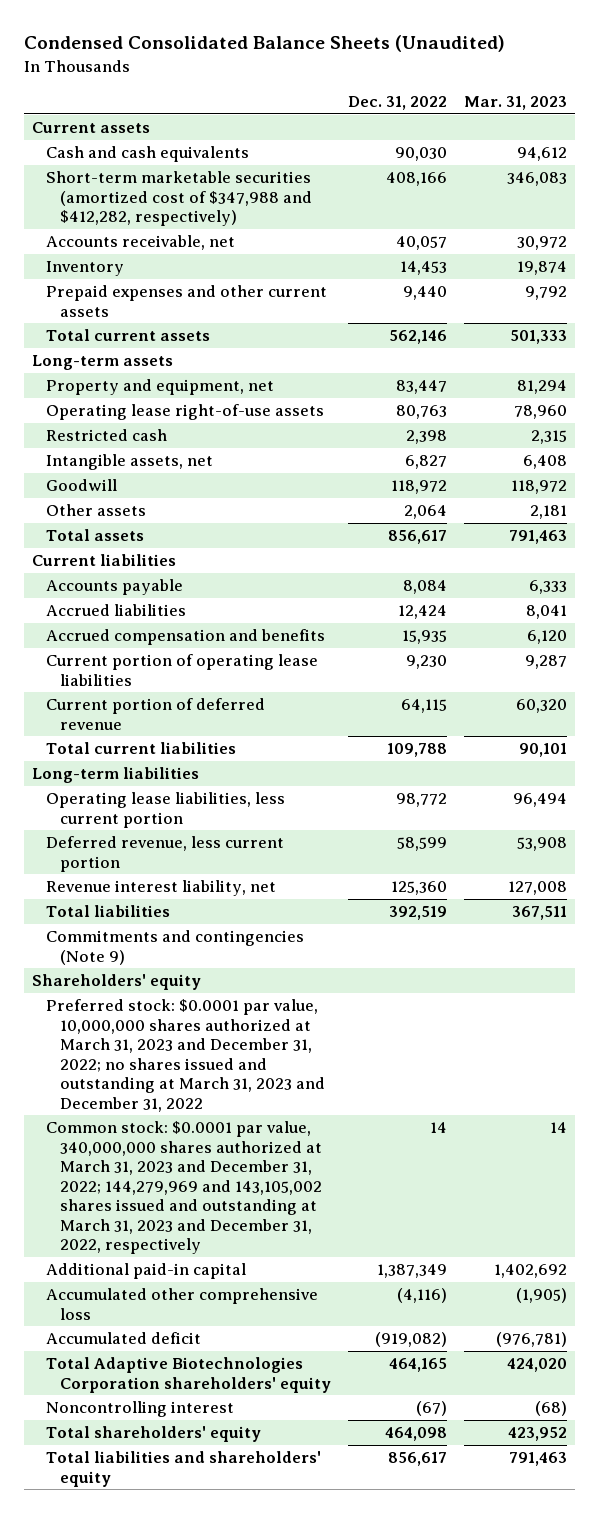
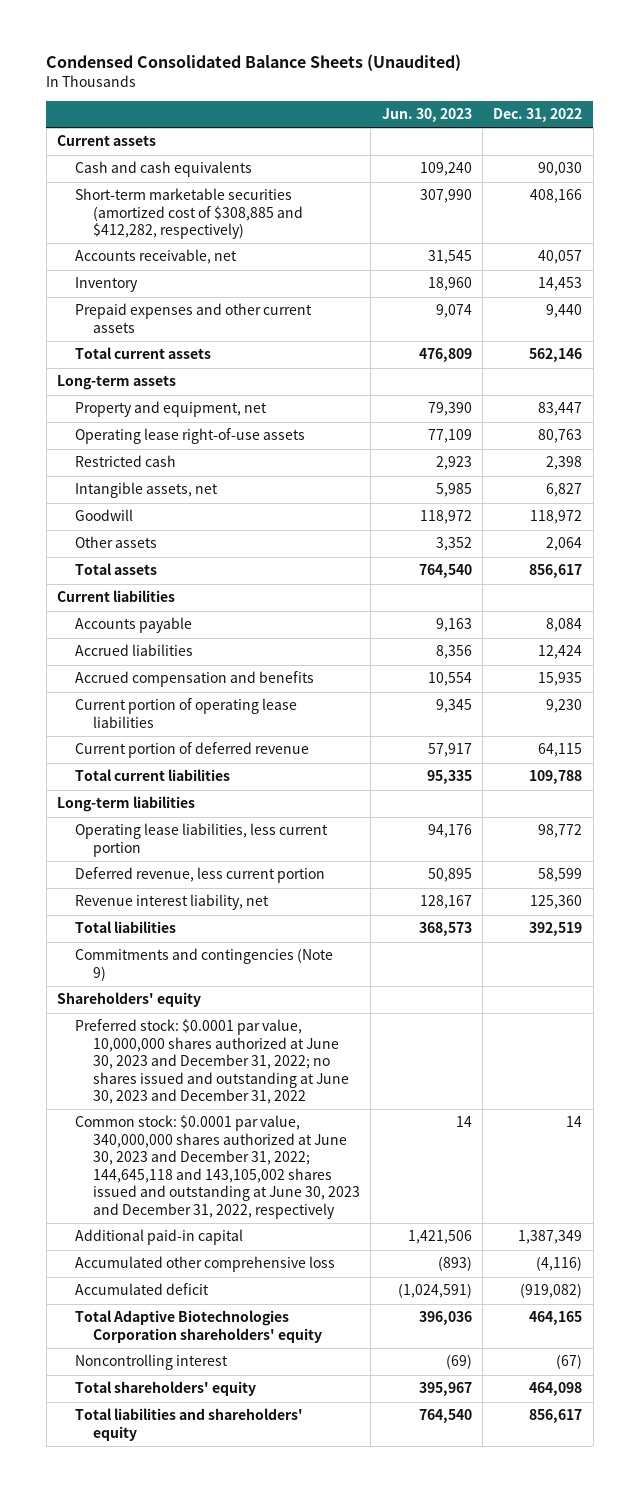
[463,95,567,110] Mar. 31, 2023 -> none
none -> [381,107,472,122] Jun. 30, 2023
[45,171,312,227] Short-term marketable securities (amortized cost of $347,988 and $412,282, respectively) -> [74,188,303,240] Short-term marketable securities (amortized cost of $308,885 and $412,282, respectively)
[45,999,325,1112] Preferred stock: $0.0001 par value, 10,000,000 shares authorized at March 31, 2023 and December 31, 2022; no shares issued and outstanding at March 31, 2023 and December 31, 2022 -> [74,1019,349,1105] Preferred stock: $0.0001 par value, 10,000,000 shares authorized at June 30, 2023 and December 31, 2022; no shares issued and outstanding at June 30, 2023 and December 31, 2022
[45,1121,322,1255] Common stock: $0.0001 par value, 340,000,000 shares authorized at March 31, 2023 and December 31, 2022; 144,279,969 and 143,105,002 shares issued and outstanding at March 31, 2023 and December 31, 2022, respectively -> [74,1115,360,1219] Common stock: $0.0001 par value, 340,000,000 shares authorized at June 30, 2023 and December 31, 2022; 144,645,118 and 143,105,002 shares issued and outstanding at June 30, 2023 and December 31, 2022, respectively

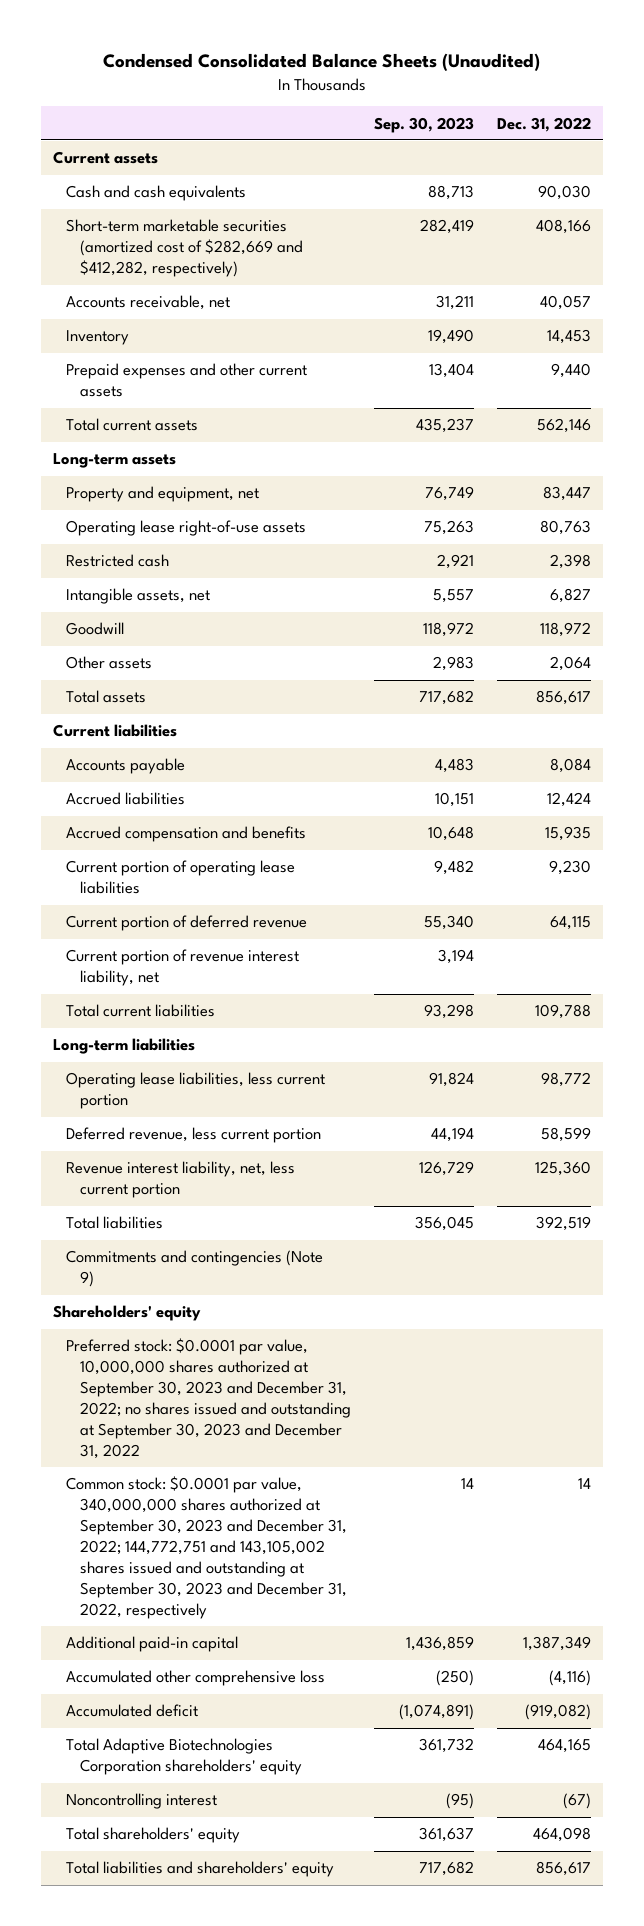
[381,107,472,122] Jun. 30, 2023 -> none
none -> [373,116,474,133] Sep. 30, 2023
[74,188,303,240] Short-term marketable securities (amortized cost of $308,885 and $412,282, respectively) -> [66,219,303,278] Short-term marketable securities (amortized cost of $282,669 and $412,282, respectively)
none -> [66,949,300,987] Current portion of revenue interest liability, net
[74,894,269,911] Revenue interest liability, net -> [66,1161,296,1199] Revenue interest liability, net, less current portion
[74,1019,349,1105] Preferred stock: $0.0001 par value, 10,000,000 shares authorized at June 30, 2023 and December 31, 2022; no shares issued and outstanding at June 30, 2023 and December 31, 2022 -> [66,1338,351,1460] Preferred stock: $0.0001 par value, 10,000,000 shares authorized at September 30, 2023 and December 31, 2022; no shares issued and outstanding at September 30, 2023 and December 31, 2022
[74,1115,360,1219] Common stock: $0.0001 par value, 340,000,000 shares authorized at June 30, 2023 and December 31, 2022; 144,645,118 and 143,105,002 shares issued and outstanding at June 30, 2023 and December 31, 2022, respectively -> [66,1476,347,1620] Common stock: $0.0001 par value, 340,000,000 shares authorized at September 30, 2023 and December 31, 2022; 144,772,751 and 143,105,002 shares issued and outstanding at September 30, 2023 and December 31, 2022, respectively

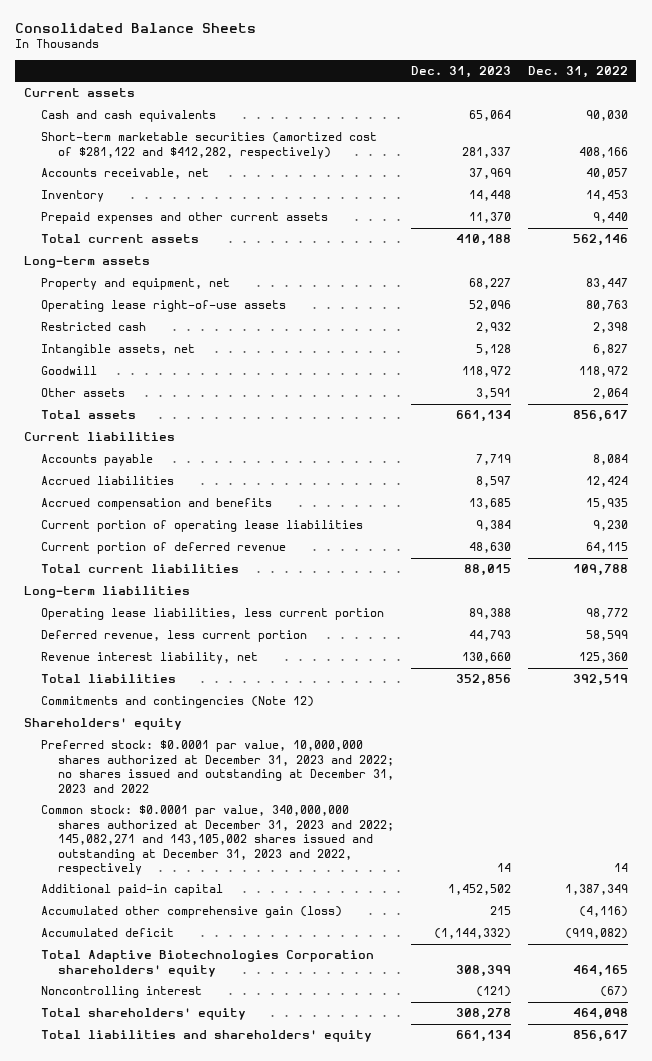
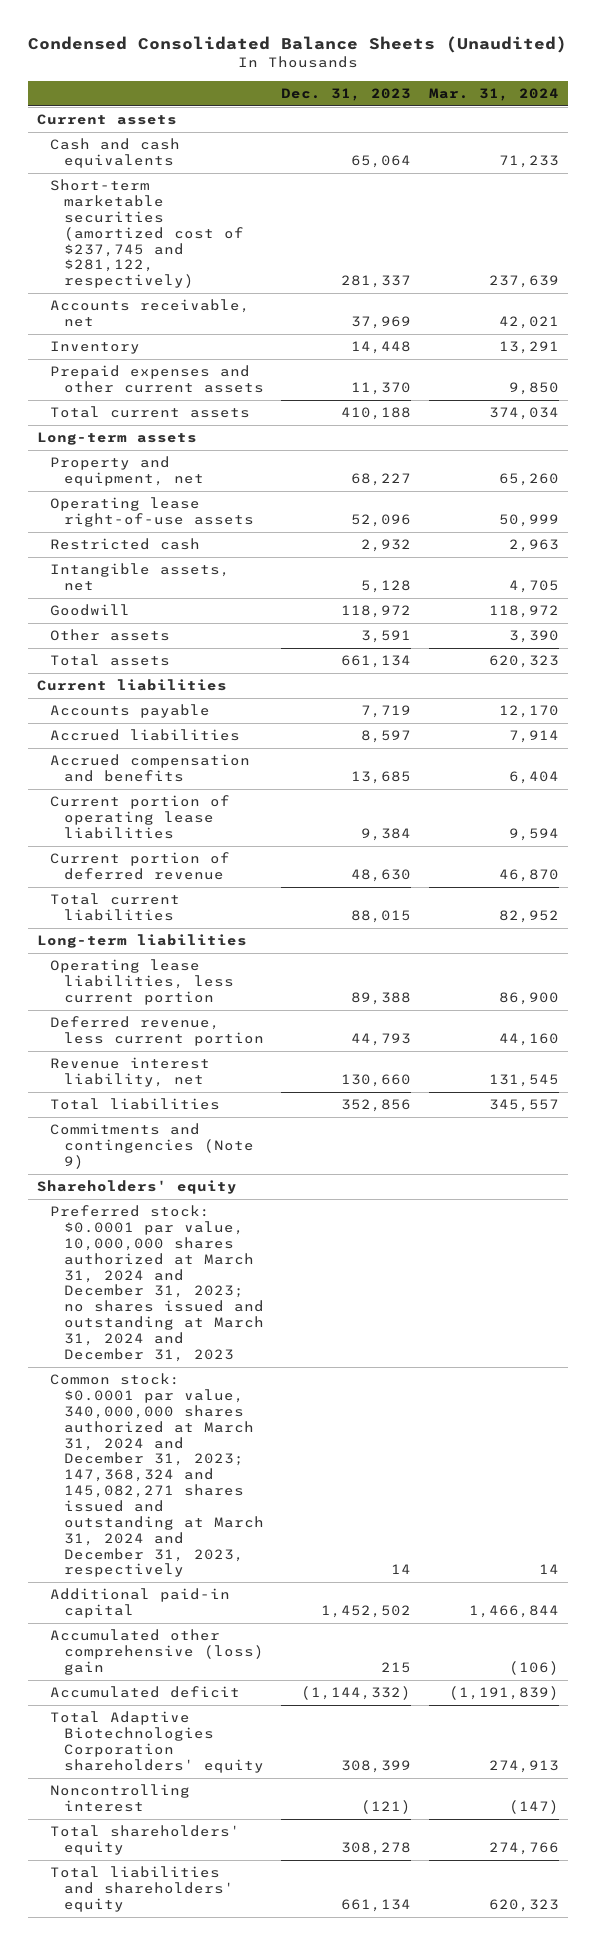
[15,23,257,34] Consolidated Balance Sheets -> [28,36,568,54] Condensed Consolidated Balance Sheets (Unaudited)
[527,65,628,78] Dec. 31, 2022 -> none
none -> [429,88,560,102] Mar. 31, 2024
[40,132,377,159] Short-term marketable securities (amortized cost of $281,122 and $412,282, respectively) -> [50,179,244,289] Short-term marketable securities (amortized cost of $237,745 and $281,122, respectively)
[40,696,314,709] Commitments and contingencies (Note 12) -> [50,1123,254,1169] Commitments and contingencies (Note 9)
[40,740,394,793] Preferred stock: $0.0001 par value, 10,000,000 shares authorized at December 31, 2023 and 2022; no shares issued and outstanding at December 31, 2023 and 2022 -> [50,1205,264,1362] Preferred stock: $0.0001 par value, 10,000,000 shares authorized at March 31, 2024 and December 31, 2023; no shares issued and outstanding at March 31, 2024 and December 31, 2023
[40,805,394,875] Common stock: $0.0001 par value, 340,000,000 shares authorized at December 31, 2023 and 2022; 145,082,271 and 143,105,002 shares issued and outstanding at December 31, 2023 and 2022, respectively -> [50,1373,264,1578] Common stock: $0.0001 par value, 340,000,000 shares authorized at March 31, 2024 and December 31, 2023; 147,368,324 and 145,082,271 shares issued and outstanding at March 31, 2024 and December 31, 2023, respectively
[40,906,342,919] Accumulated other comprehensive gain (loss) -> [50,1629,264,1675] Accumulated other comprehensive (loss) gain

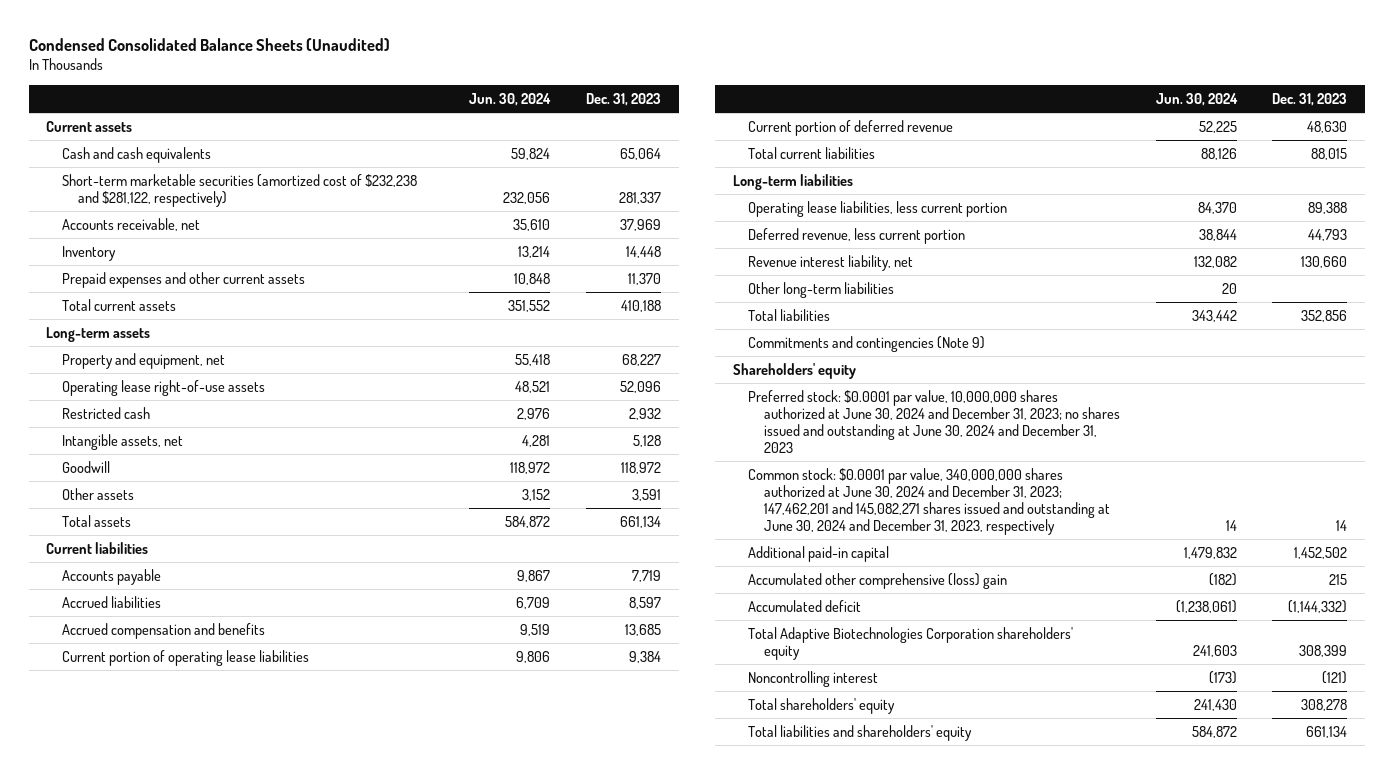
[429,88,560,102] Mar. 31, 2024 -> none
none -> [469,92,552,106] Jun. 30, 2024
[50,179,244,289] Short-term marketable securities (amortized cost of $237,745 and $281,122, respectively) -> [62,173,418,207] Short-term marketable securities (amortized cost of $232,238 and $281,122, respectively)
none -> [748,281,895,298] Other long-term liabilities
[50,1205,264,1362] Preferred stock: $0.0001 par value, 10,000,000 shares authorized at March 31, 2024 and December 31, 2023; no shares issued and outstanding at March 31, 2024 and December 31, 2023 -> [748,389,1120,453] Preferred stock: $0.0001 par value, 10,000,000 shares authorized at June 30, 2024 and December 31, 2023; no shares issued and outstanding at June 30, 2024 and December 31, 2023
[50,1373,264,1578] Common stock: $0.0001 par value, 340,000,000 shares authorized at March 31, 2024 and December 31, 2023; 147,368,324 and 145,082,271 shares issued and outstanding at March 31, 2024 and December 31, 2023, respectively -> [748,467,1110,535] Common stock: $0.0001 par value, 340,000,000 shares authorized at June 30, 2024 and December 31, 2023; 147,462,201 and 145,082,271 shares issued and outstanding at June 30, 2024 and December 31, 2023, respectively

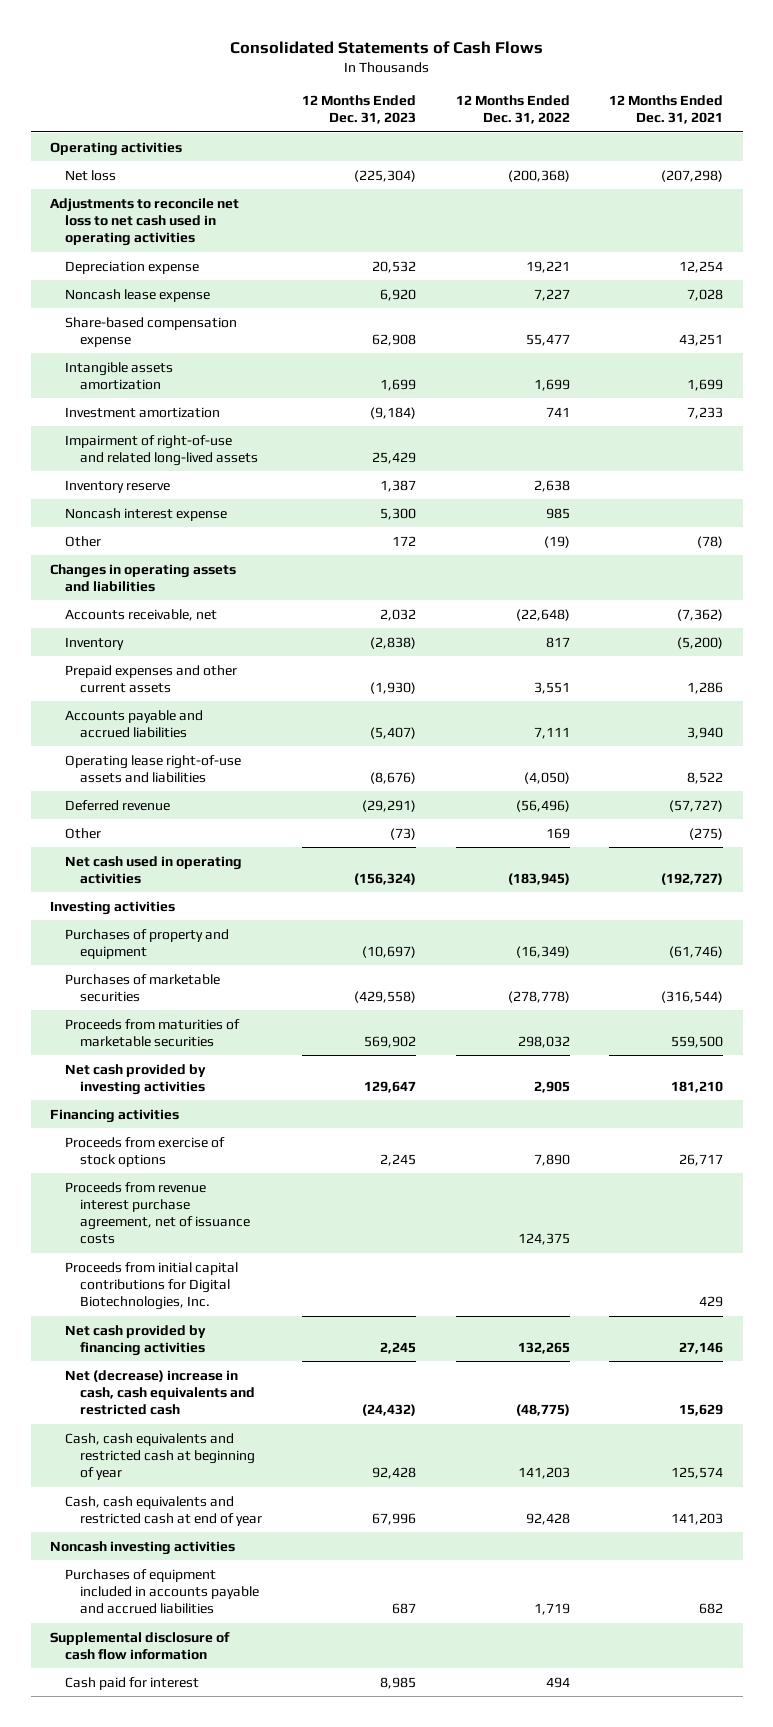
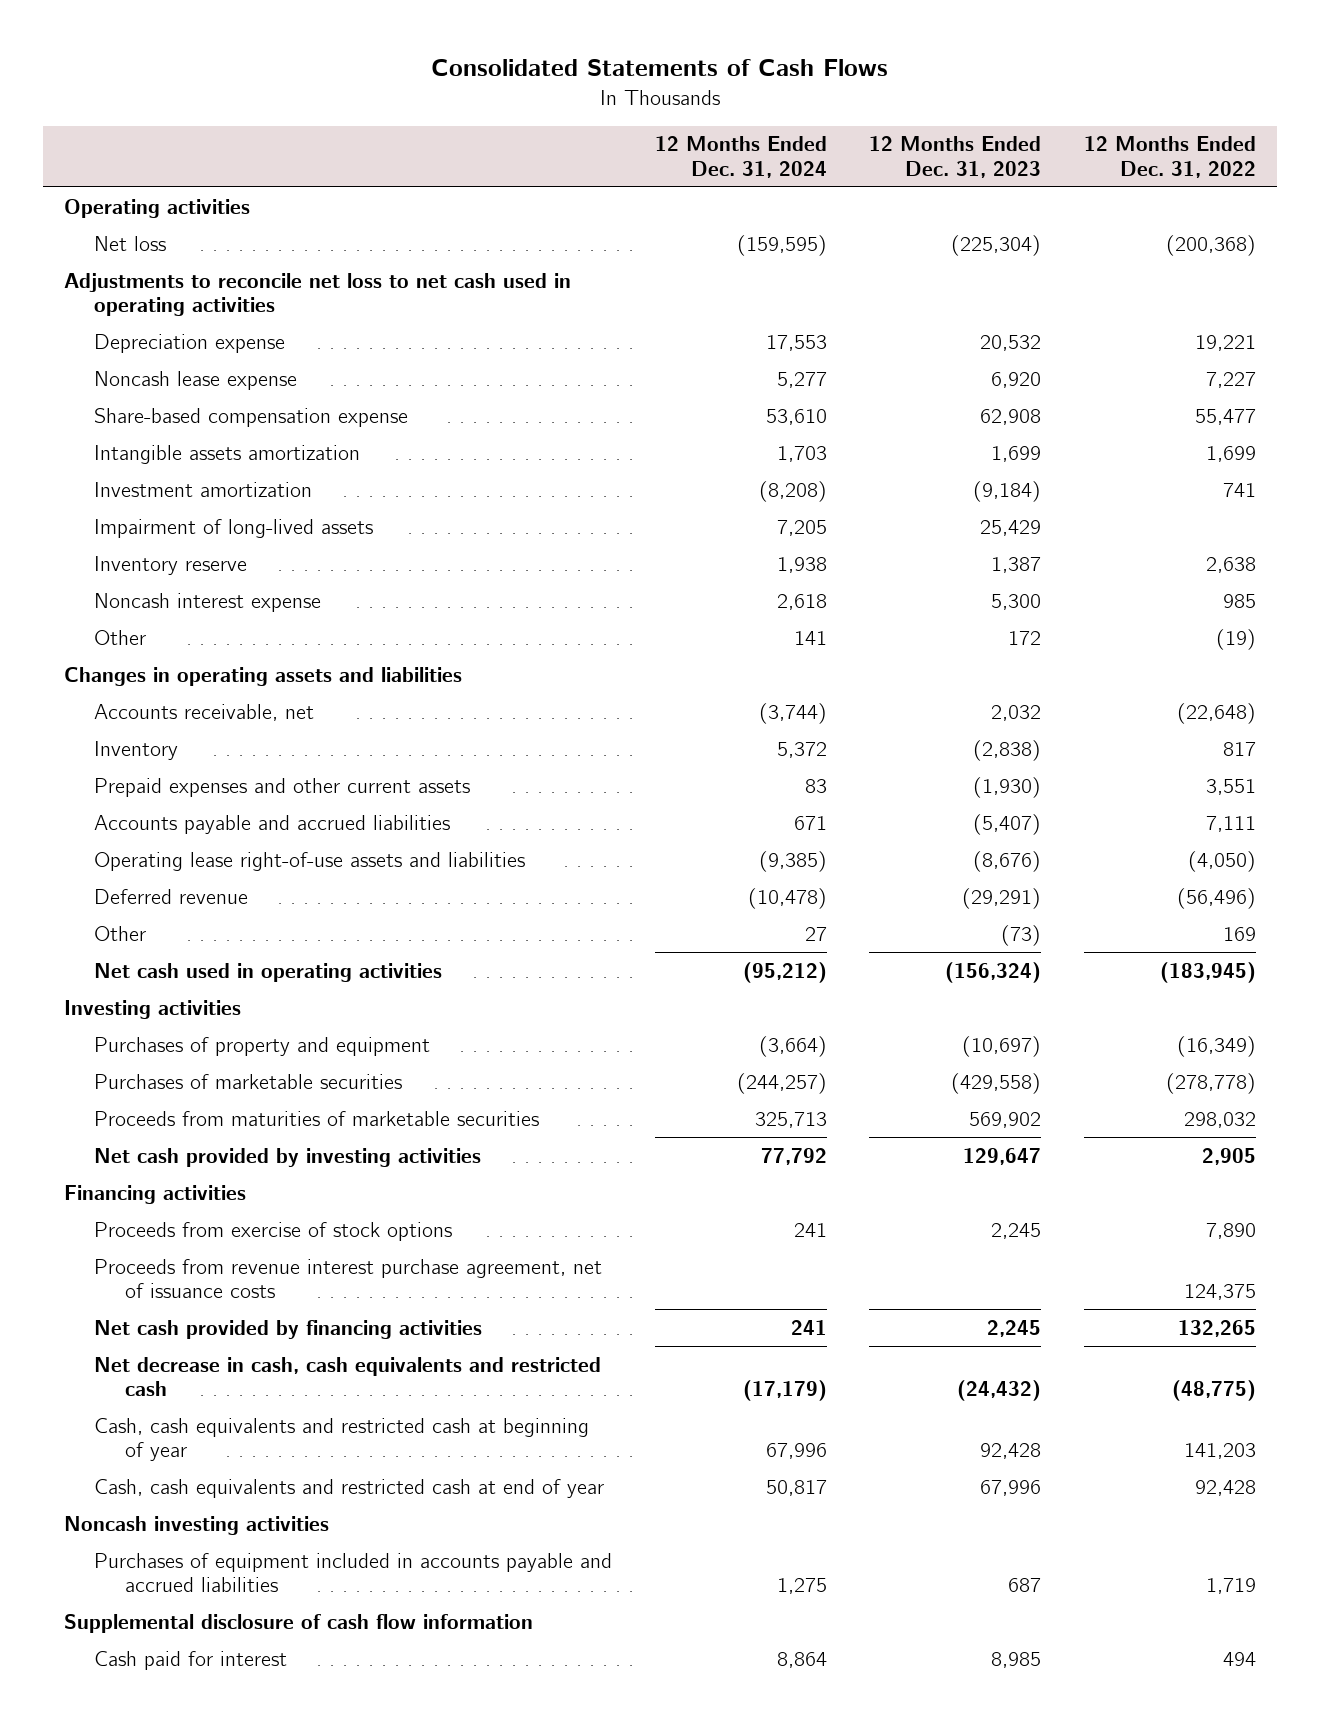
[609,94,724,125] 12 Months Ended Dec. 31, 2021 -> none
none -> [654,136,827,179] 12 Months Ended Dec. 31, 2024
[65,434,259,466] Impairment of right-of-use and related long-lived assets -> [94,518,374,538] Impairment of long-lived assets
[65,1261,239,1311] Proceeds from initial capital contributions for Digital Biotechnologies, Inc. -> none
[65,1369,256,1416] Net (decrease) increase in cash, cash equivalents and restricted cash -> [94,1356,602,1397] Net decrease in cash, cash equivalents and restricted cash

